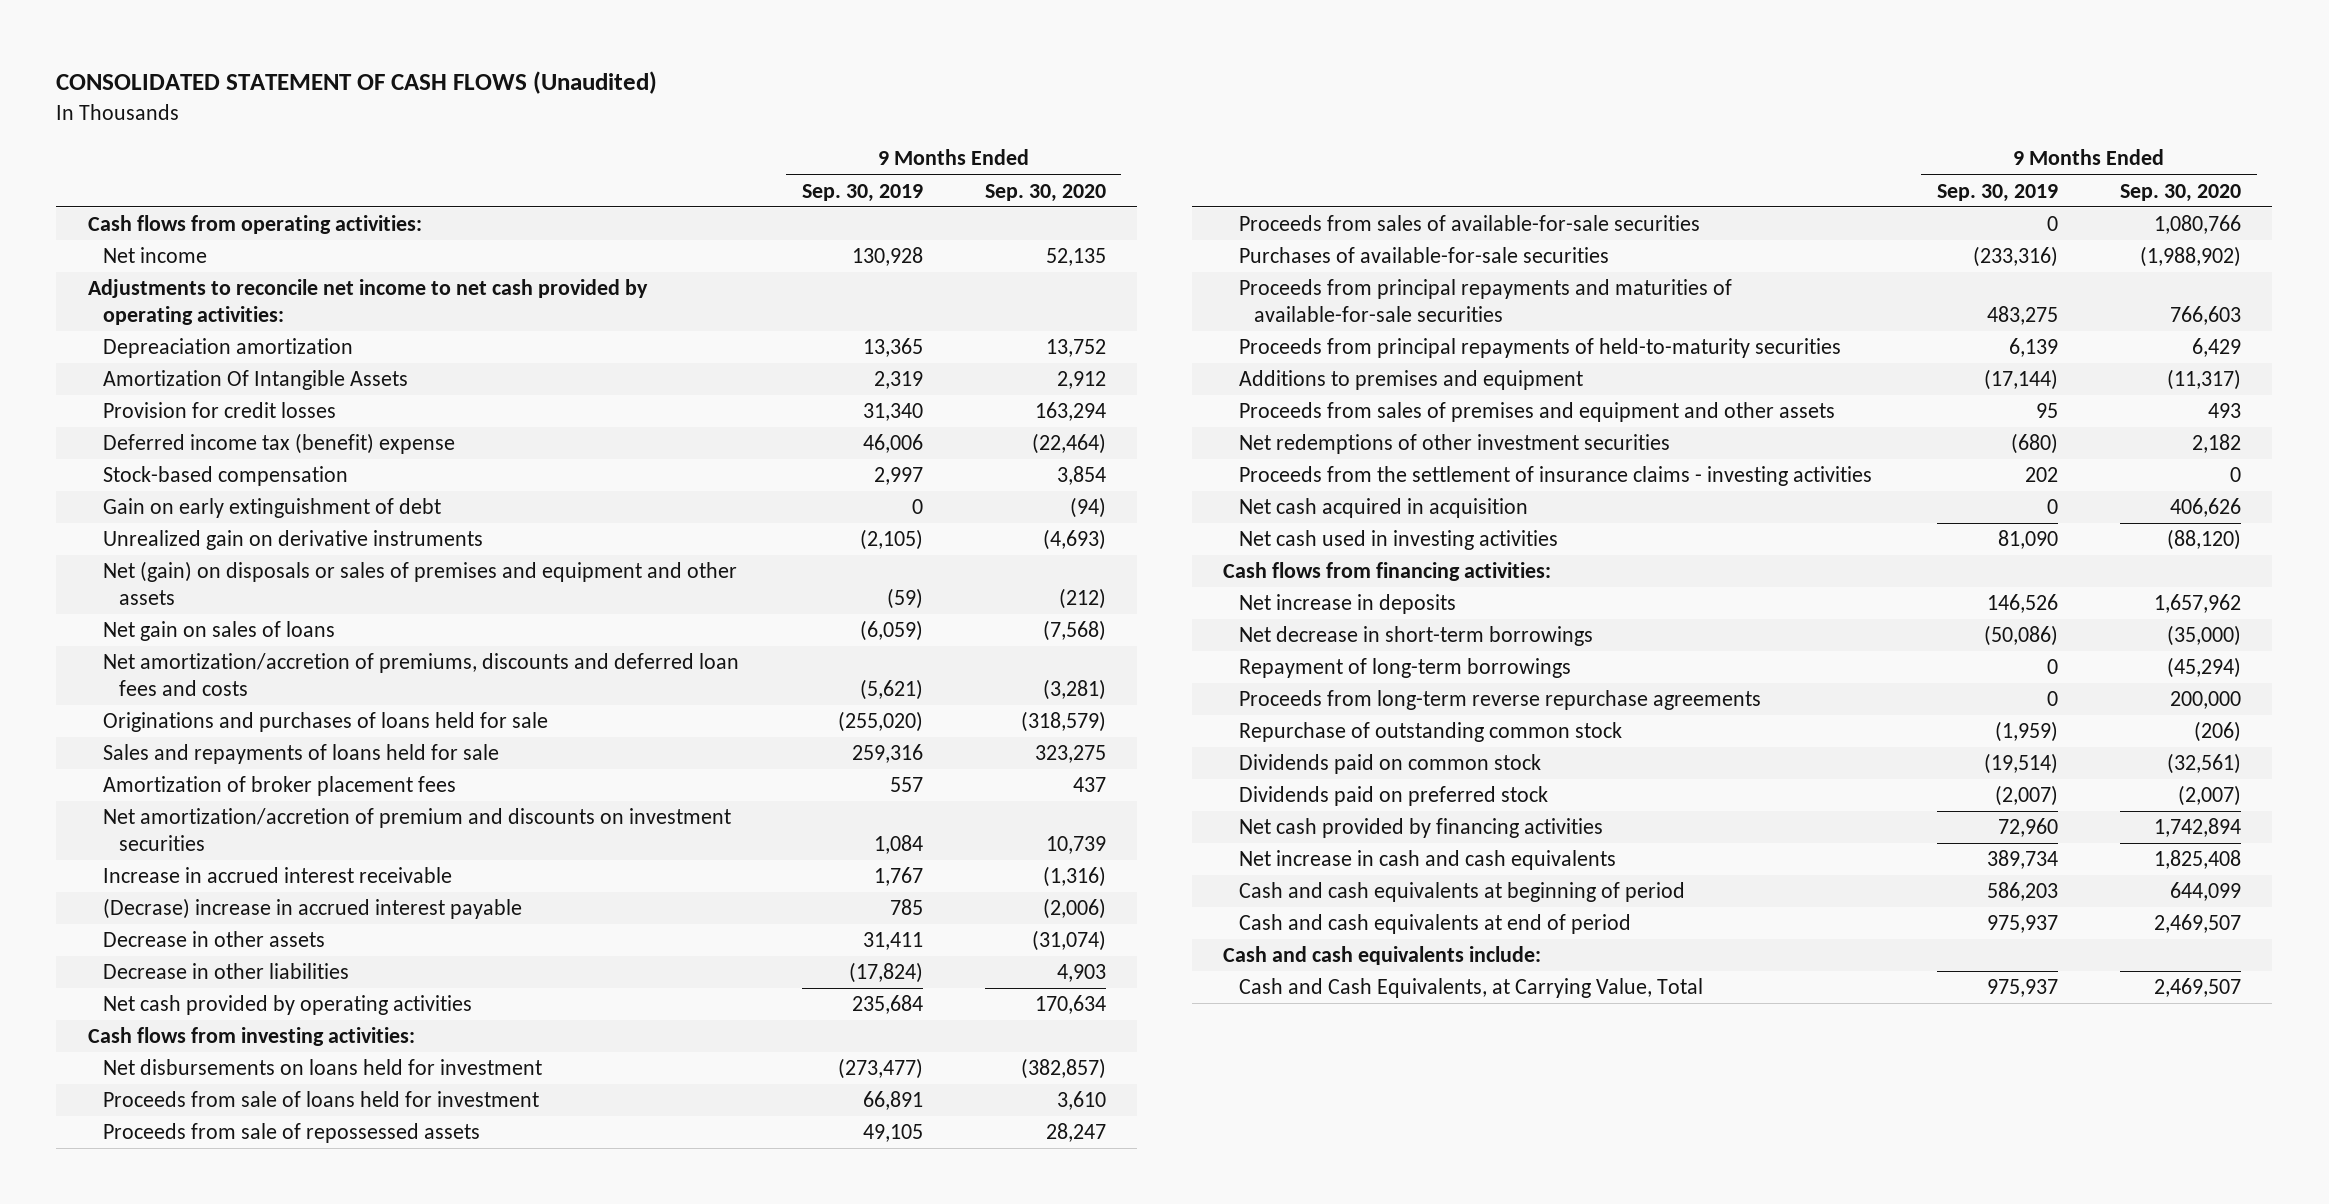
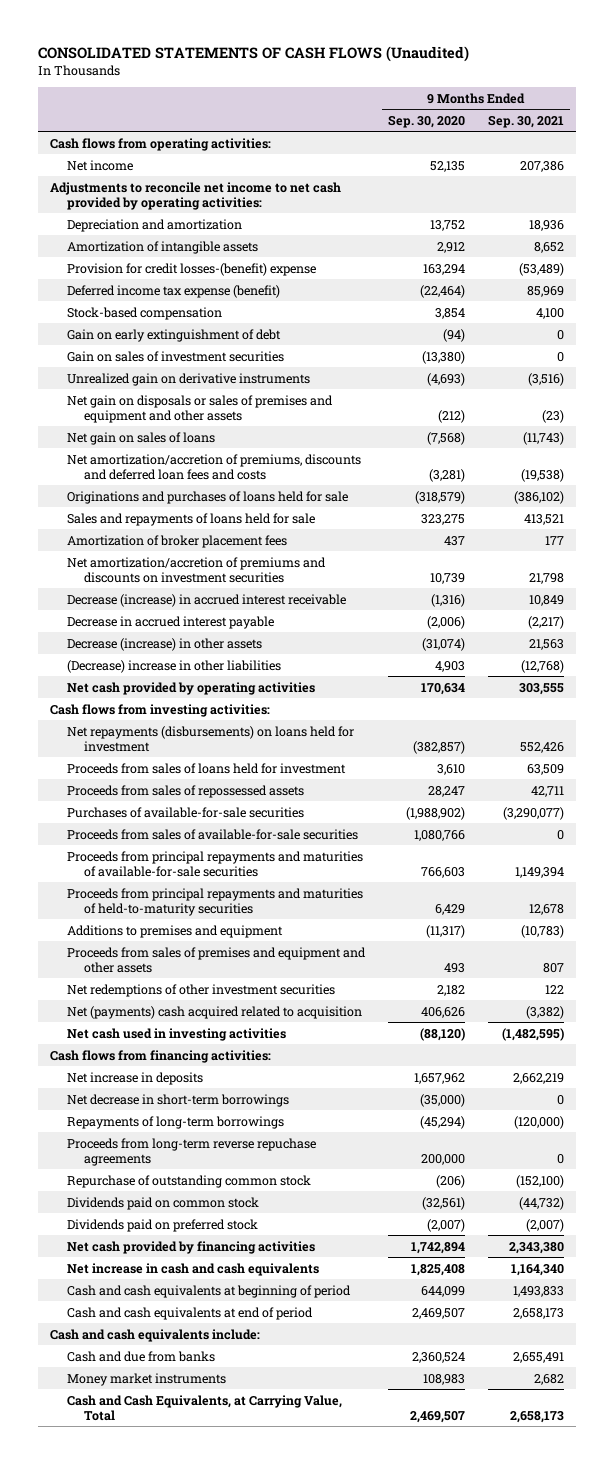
[56,71,658,95] CONSOLIDATED STATEMENT OF CASH FLOWS (Unaudited) -> [38,45,470,62] CONSOLIDATED STATEMENTS OF CASH FLOWS (Unaudited)
[801,183,923,202] Sep. 30, 2019 -> none
none -> [488,114,565,128] Sep. 30, 2021
[103,338,354,359] Depreaciation amortization -> [66,218,242,232] Depreciation and amortization
[103,370,409,391] Amortization Of Intangible Assets -> [66,240,258,254] Amortization of intangible assets
[103,402,337,419] Provision for credit losses -> [66,262,316,276] Provision for credit losses-(benefit) expense
[103,433,456,455] Deferred income tax (benefit) expense -> [66,284,280,298] Deferred income tax expense (benefit)
none -> [66,350,284,362] Gain on sales of investment securities
[103,561,738,606] Net (gain) on disposals or sales of premises and equipment and other assets -> [66,394,333,423] Net gain on disposals or sales of premises and equipment and other assets
[103,808,732,852] Net amortization/accretion of premium and discounts on investment securities -> [66,556,326,583] Net amortization/accretion of premiums and discounts on investment securities
[103,867,453,884] Increase in accrued interest receivable -> [66,593,346,607] Decrease (increase) in accrued interest receivable
[103,898,523,920] (Decrase) increase in accrued interest payable -> [66,615,274,629] Decrease in accrued interest payable
[103,931,326,948] Decrease in other assets -> [66,637,262,651] Decrease (increase) in other assets
[103,963,350,980] Decrease in other liabilities -> [66,659,281,673] (Decrease) increase in other liabilities
[103,1059,543,1076] Net disbursements on loans held for investment -> [66,725,354,752] Net repayments (disbursements) on loans held for investment
[103,1091,540,1108] Proceeds from sale of loans held for investment -> [66,762,346,774] Proceeds from sales of loans held for investment
[103,1123,481,1144] Proceeds from sale of repossessed assets -> [66,784,304,798] Proceeds from sales of repossessed assets
[1238,215,1700,232] Proceeds from sales of available-for-sale securities -> [66,828,358,840] Proceeds from sales of available-for-sale securities
[1238,338,1841,359] Proceeds from principal repayments of held-to-maturity securities -> [66,887,363,916] Proceeds from principal repayments and maturities of held-to-maturity securities
[1238,466,1872,487] Proceeds from the settlement of insurance claims - investing activities -> none
[1238,498,1528,519] Net cash acquired in acquisition -> [66,1005,362,1019] Net (payments) cash acquired related to acquisition
[1238,658,1571,679] Repayment of long-term borrowings -> [66,1115,284,1129] Repayments of long-term borrowings
[1238,690,1761,711] Proceeds from long-term reverse repurchase agreements -> [66,1137,316,1166] Proceeds from long-term reverse repuchase agreements
none -> [66,1350,215,1362] Cash and due from banks
none -> [66,1372,226,1386] Money market instruments

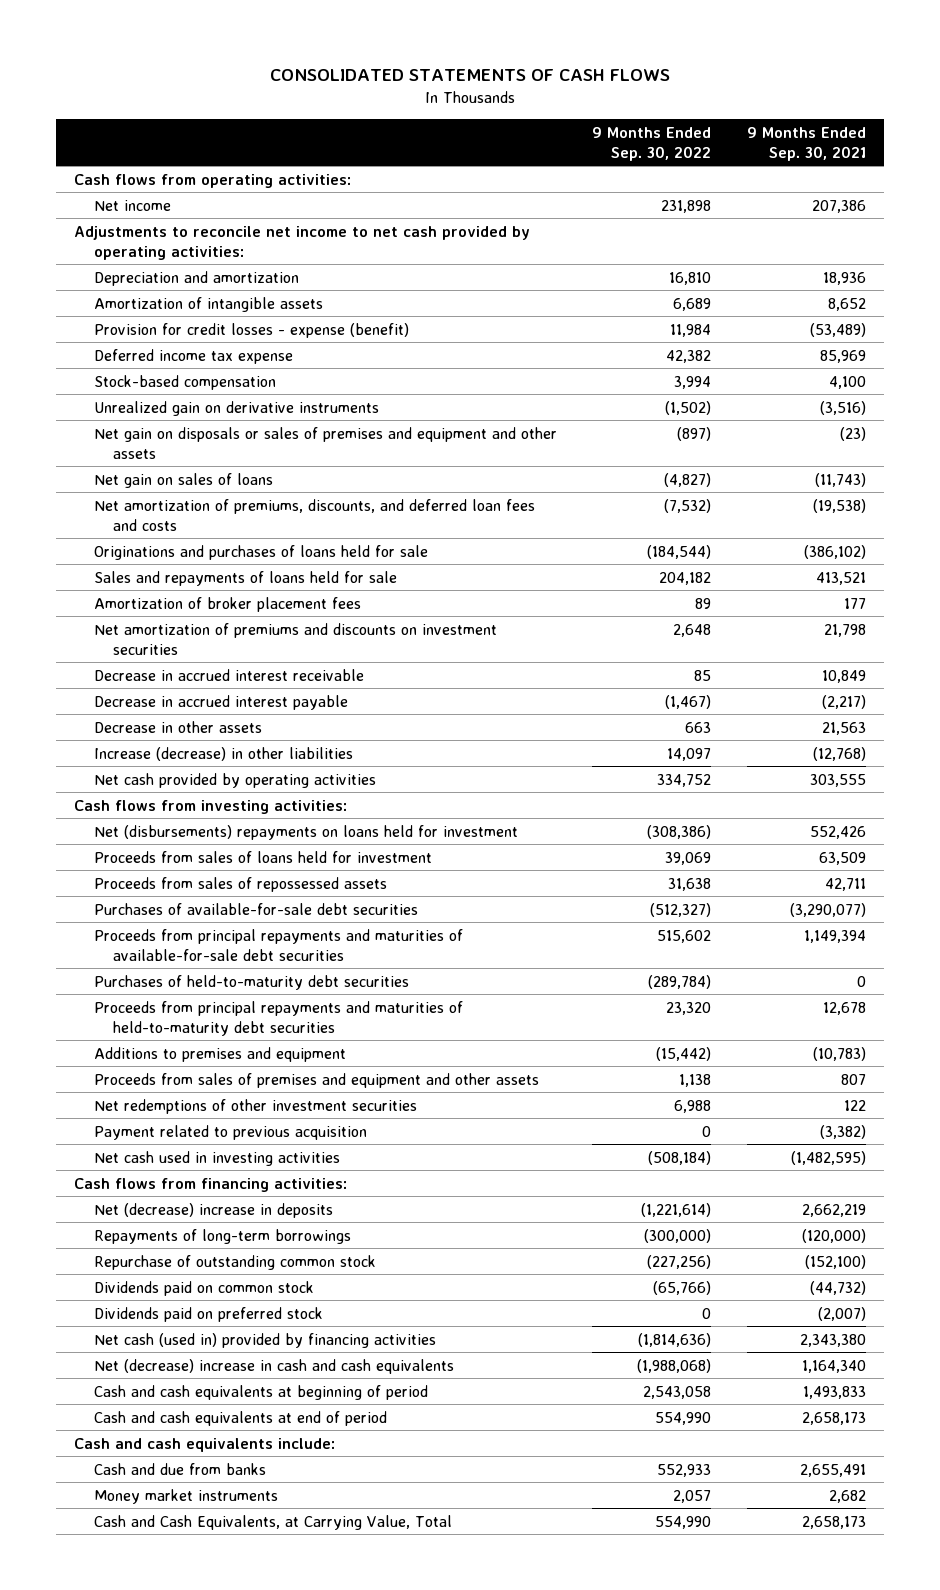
[38,45,470,62] CONSOLIDATED STATEMENTS OF CASH FLOWS (Unaudited) -> [269,69,670,82] CONSOLIDATED STATEMENTS OF CASH FLOWS
[388,114,466,128] Sep. 30, 2020 -> none
none -> [592,126,712,161] 9 Months Ended Sep. 30, 2022
[66,262,316,276] Provision for credit losses-(benefit) expense -> [93,322,409,338] Provision for credit losses - expense (benefit)
[66,284,280,298] Deferred income tax expense (benefit) -> [93,348,293,364] Deferred income tax expense
[66,328,281,342] Gain on early extinguishment of debt -> none
[66,350,284,362] Gain on sales of investment securities -> none
[66,453,361,480] Net amortization/accretion of premiums, discounts and deferred loan fees and costs -> [93,498,535,531] Net amortization of premiums, discounts, and deferred loan fees and costs
[66,556,326,583] Net amortization/accretion of premiums and discounts on investment securities -> [93,622,497,655] Net amortization of premiums and discounts on investment securities
[66,593,346,607] Decrease (increase) in accrued interest receivable -> [93,668,364,681] Decrease in accrued interest receivable
[66,637,262,651] Decrease (increase) in other assets -> [93,720,262,733] Decrease in other assets
[66,659,281,673] (Decrease) increase in other liabilities -> [93,746,353,761] Increase (decrease) in other liabilities
[66,725,354,752] Net repayments (disbursements) on loans held for investment -> [93,824,518,840] Net (disbursements) repayments on loans held for investment
[66,828,358,840] Proceeds from sales of available-for-sale securities -> none
[66,806,304,818] Purchases of available-for-sale securities -> [93,902,418,915] Purchases of available-for-sale debt securities
[66,850,363,877] Proceeds from principal repayments and maturities of available-for-sale securities -> [93,928,463,961] Proceeds from principal repayments and maturities of available-for-sale debt securities
none -> [93,974,409,990] Purchases of held-to-maturity debt securities
[66,887,363,916] Proceeds from principal repayments and maturities of held-to-maturity securities -> [93,1000,463,1036] Proceeds from principal repayments and maturities of held-to-maturity debt securities
[66,1005,362,1019] Net (payments) cash acquired related to acquisition -> [93,1124,367,1140] Payment related to previous acquisition
[66,1093,289,1107] Net decrease in short-term borrowings -> none
[66,1071,203,1085] Net increase in deposits -> [93,1202,333,1218] Net (decrease) increase in deposits
[66,1137,316,1166] Proceeds from long-term reverse repuchase agreements -> none
[66,1240,315,1254] Net cash provided by financing activities -> [93,1332,436,1348] Net cash (used in) provided by financing activities
[66,1262,319,1276] Net increase in cash and cash equivalents -> [93,1358,454,1374] Net (decrease) increase in cash and cash equivalents

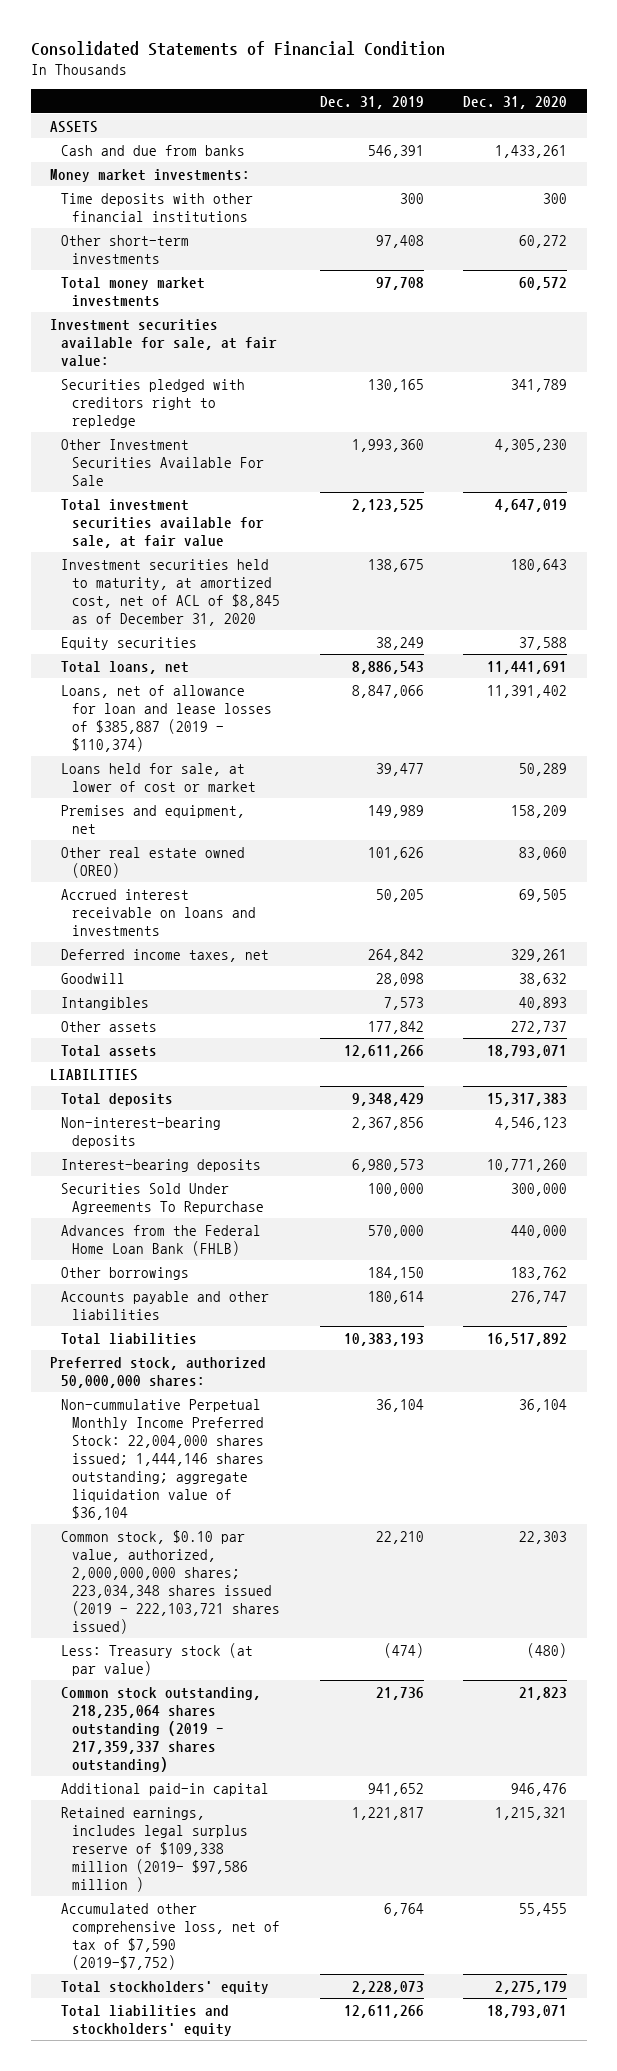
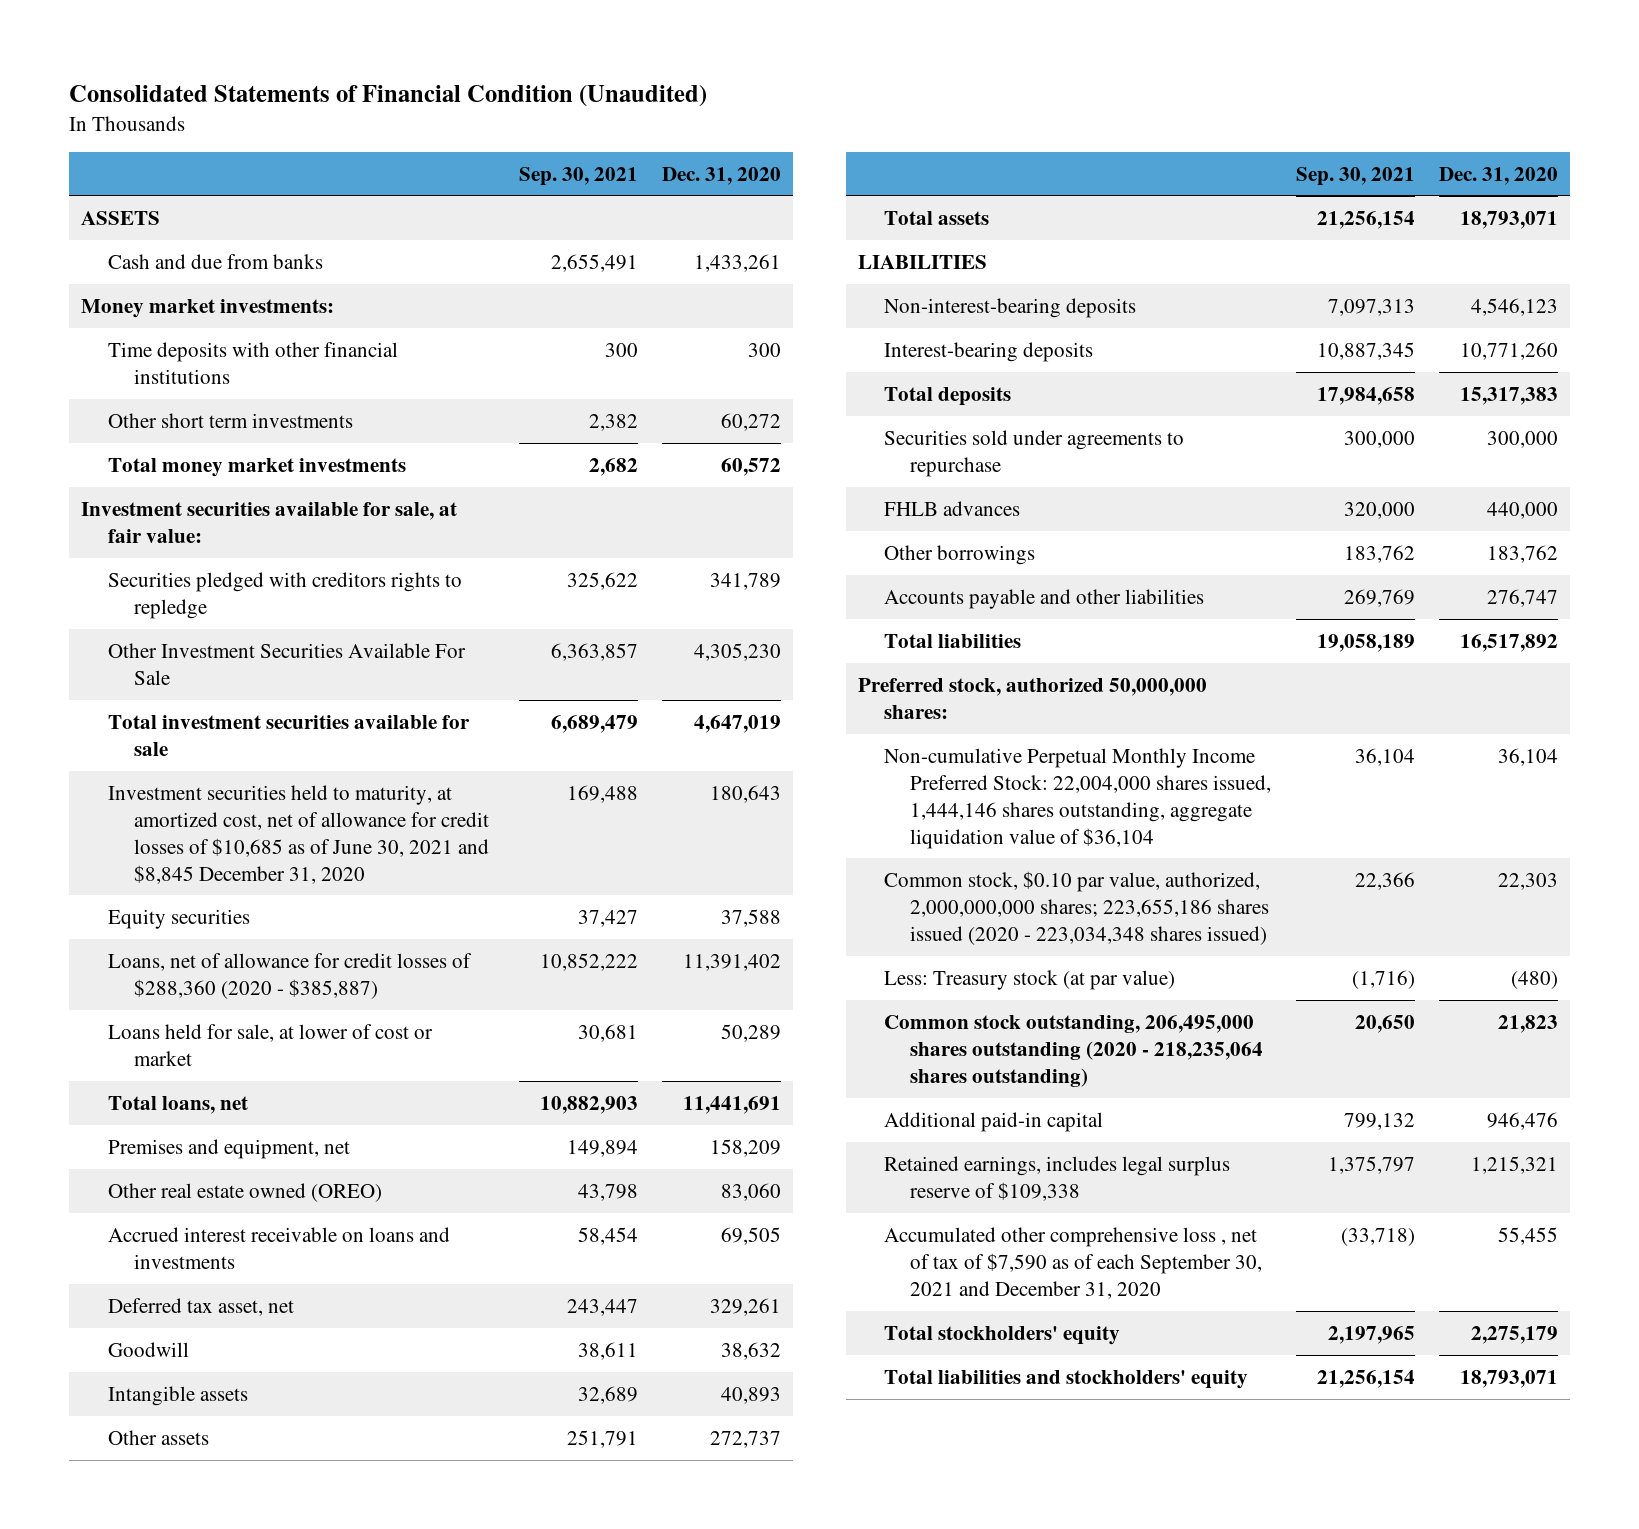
[30,40,445,56] Consolidated Statements of Financial Condition -> [69,85,708,108] Consolidated Statements of Financial Condition (Unaudited)
[319,95,424,109] Dec. 31, 2019 -> none
none -> [519,166,639,186] Sep. 30, 2021
[61,234,190,264] Other short-term investments -> [107,412,353,428] Other short term investments
[61,378,246,428] Securities pledged with creditors right to repledge -> [107,571,462,619] Securities pledged with creditors rights to repledge
[61,498,265,548] Total investment securities available for sale, at fair value -> [107,714,470,756] Total investment securities available for sale
[61,558,281,626] Investment securities held to maturity, at amortized cost, net of ACL of $8,845 as of December 31, 2020 -> [107,784,490,884] Investment securities held to maturity, at amortized cost, net of allowance for credit losses of $10,685 as of June 30, 2021 and $8,845 December 31, 2020
[61,684,273,752] Loans, net of allowance for loan and lease losses of $385,887 (2019 - $110,374) -> [107,952,472,999] Loans, net of allowance for credit losses of $288,360 (2020 - $385,887)
[61,660,190,674] Total loans, net -> [107,1095,248,1114] Total loans, net
[61,948,270,962] Deferred income taxes, net -> [107,1297,294,1316] Deferred tax asset, net
[61,996,150,1010] Intangibles -> [107,1385,248,1406] Intangible assets
[61,1092,174,1106] Total deposits -> [884,386,1012,406] Total deposits
[61,1182,265,1214] Securities Sold Under Agreements To Repurchase -> [884,429,1185,477] Securities sold under agreements to repurchase
[61,1224,262,1256] Advances from the Federal Home Loan Bank (FHLB) -> [884,500,1021,516] FHLB advances
[61,1398,265,1521] Non-cummulative Perpetual Monthly Income Preferred Stock: 22,004,000 shares issued; 1,444,146 shares outstanding; aggregate liquidation value of $36,104 -> [884,747,1272,849] Non-cumulative Perpetual Monthly Income Preferred Stock: 22,004,000 shares issued, 1,444,146 shares outstanding, aggregate liquidation value of $36,104
[61,1529,281,1634] Common stock, $0.10 par value, authorized, 2,000,000,000 shares; 223,034,348 shares issued (2019 - 222,103,721 shares issued) -> [884,870,1270,945] Common stock, $0.10 par value, authorized, 2,000,000,000 shares; 223,655,186 shares issued (2020 - 223,034,348 shares issued)
[61,1686,262,1772] Common stock outstanding, 218,235,064 shares outstanding (2019 - 217,359,337 shares outstanding) -> [884,1014,1264,1087] Common stock outstanding, 206,495,000 shares outstanding (2020 - 218,235,064 shares outstanding)
[61,1806,249,1892] Retained earnings, includes legal surplus reserve of $109,338 million (2019- $97,586 million ) -> [884,1155,1231,1201] Retained earnings, includes legal surplus reserve of $109,338
[61,1902,281,1970] Accumulated other comprehensive loss, net of tax of $7,590 (2019-$7,752) -> [884,1226,1263,1299] Accumulated other comprehensive loss , net of tax of $7,590 as of each September 30, 2021 and December 31, 2020

